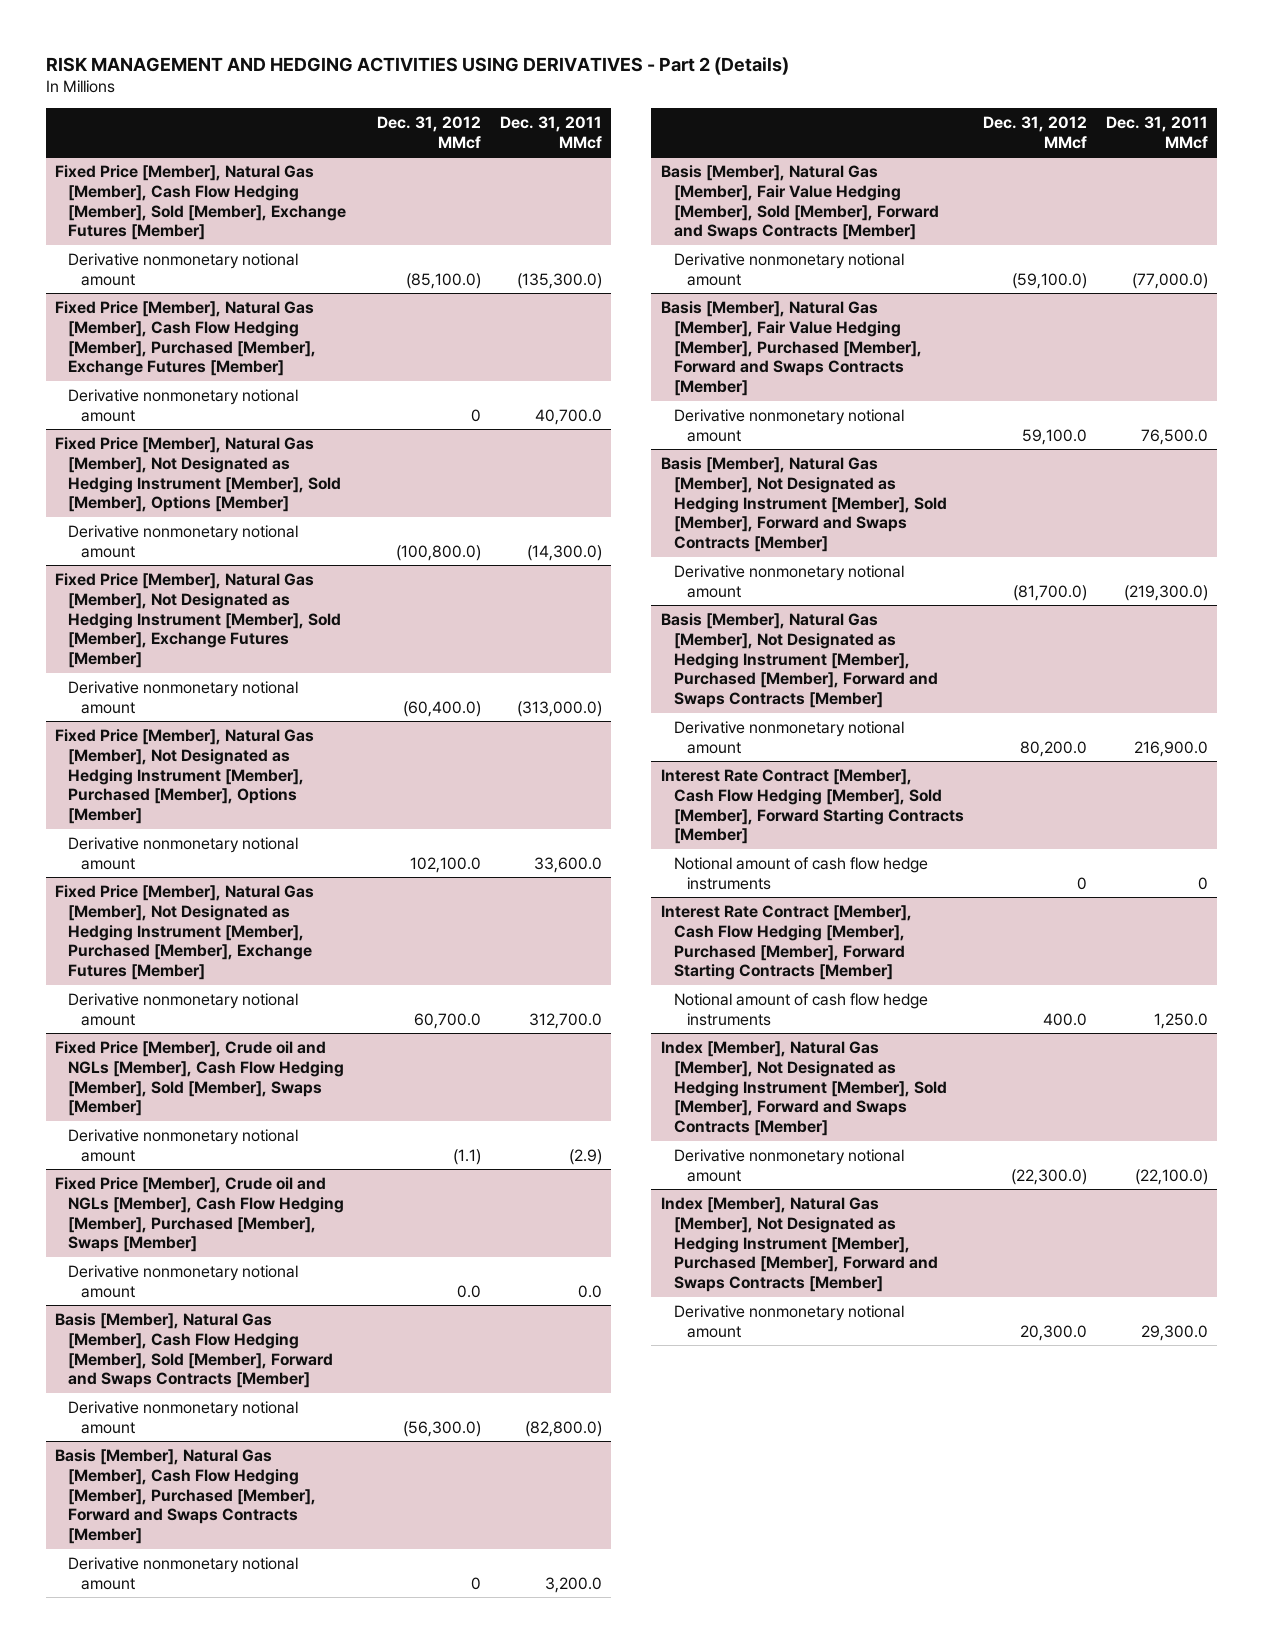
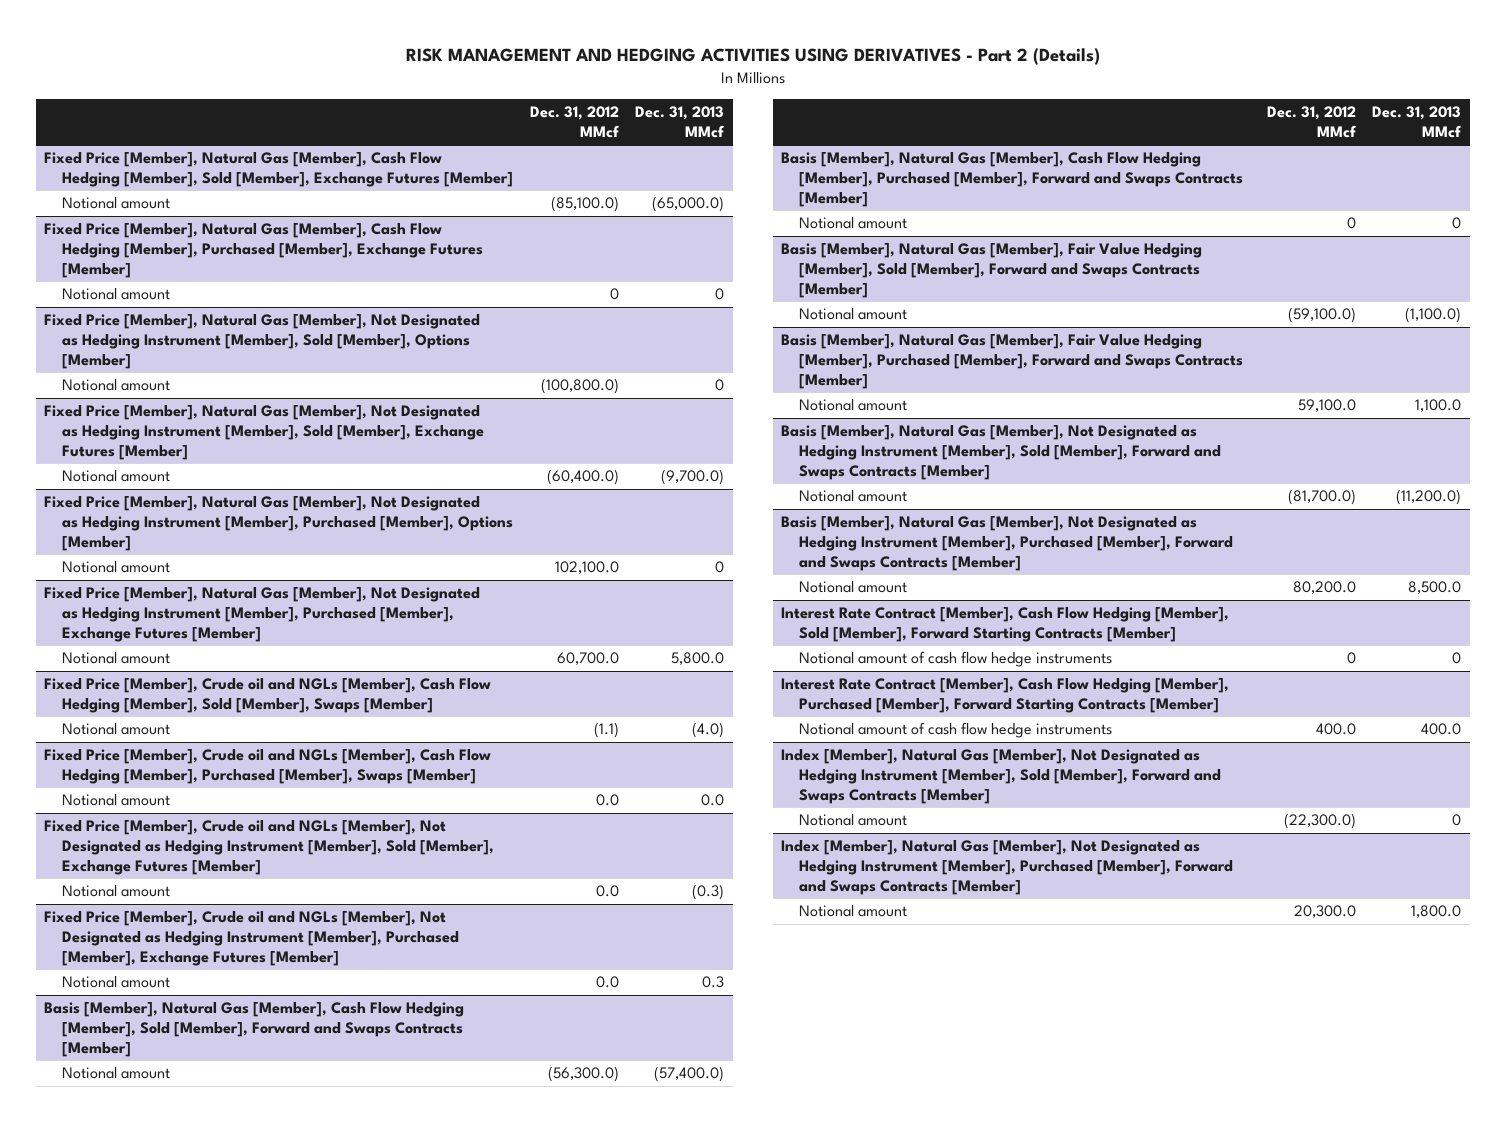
[499,116,602,149] Dec. 31, 2011 MMcf -> none
none -> [635,106,725,138] Dec. 31, 2013 MMcf
[68,252,299,286] Derivative nonmonetary notional amount -> [62,197,171,210] Notional amount
[68,388,299,422] Derivative nonmonetary notional amount -> [62,288,171,301] Notional amount
[68,524,299,558] Derivative nonmonetary notional amount -> [62,379,171,392] Notional amount
[68,680,299,714] Derivative nonmonetary notional amount -> [62,470,171,483] Notional amount
[68,836,299,870] Derivative nonmonetary notional amount -> [62,561,171,574] Notional amount
[68,992,299,1026] Derivative nonmonetary notional amount -> [62,652,171,665] Notional amount
[68,1128,299,1162] Derivative nonmonetary notional amount -> [62,723,171,736] Notional amount
[68,1264,299,1298] Derivative nonmonetary notional amount -> [62,794,171,807] Notional amount
none -> [44,820,495,875] Fixed Price [Member], Crude oil and NGLs [Member], Not Designated as Hedging Instrument [Member], Sold [Member], Exchange Futures [Member]
none -> [62,885,171,898] Notional amount
none -> [44,911,460,966] Fixed Price [Member], Crude oil and NGLs [Member], Not Designated as Hedging Instrument [Member], Purchased [Member], Exchange Futures [Member]
none -> [62,976,171,989] Notional amount
[68,1400,299,1434] Derivative nonmonetary notional amount -> [62,1067,171,1080] Notional amount
[68,1556,299,1590] Derivative nonmonetary notional amount -> [799,217,908,230] Notional amount
[673,252,904,286] Derivative nonmonetary notional amount -> [799,308,908,321] Notional amount
[673,408,904,442] Derivative nonmonetary notional amount -> [799,399,908,412] Notional amount
[673,564,904,598] Derivative nonmonetary notional amount -> [799,490,908,503] Notional amount
[673,720,904,754] Derivative nonmonetary notional amount -> [799,581,908,594] Notional amount
[673,1148,904,1182] Derivative nonmonetary notional amount -> [799,814,908,827] Notional amount
[673,1304,904,1338] Derivative nonmonetary notional amount -> [799,905,908,918] Notional amount

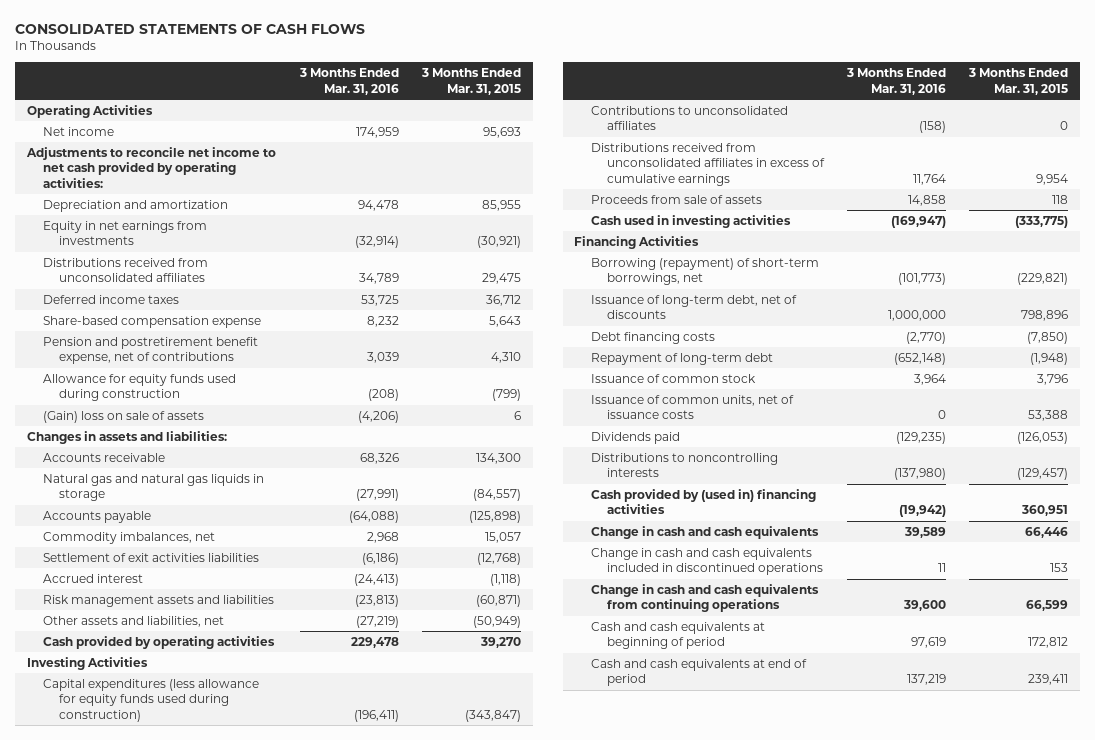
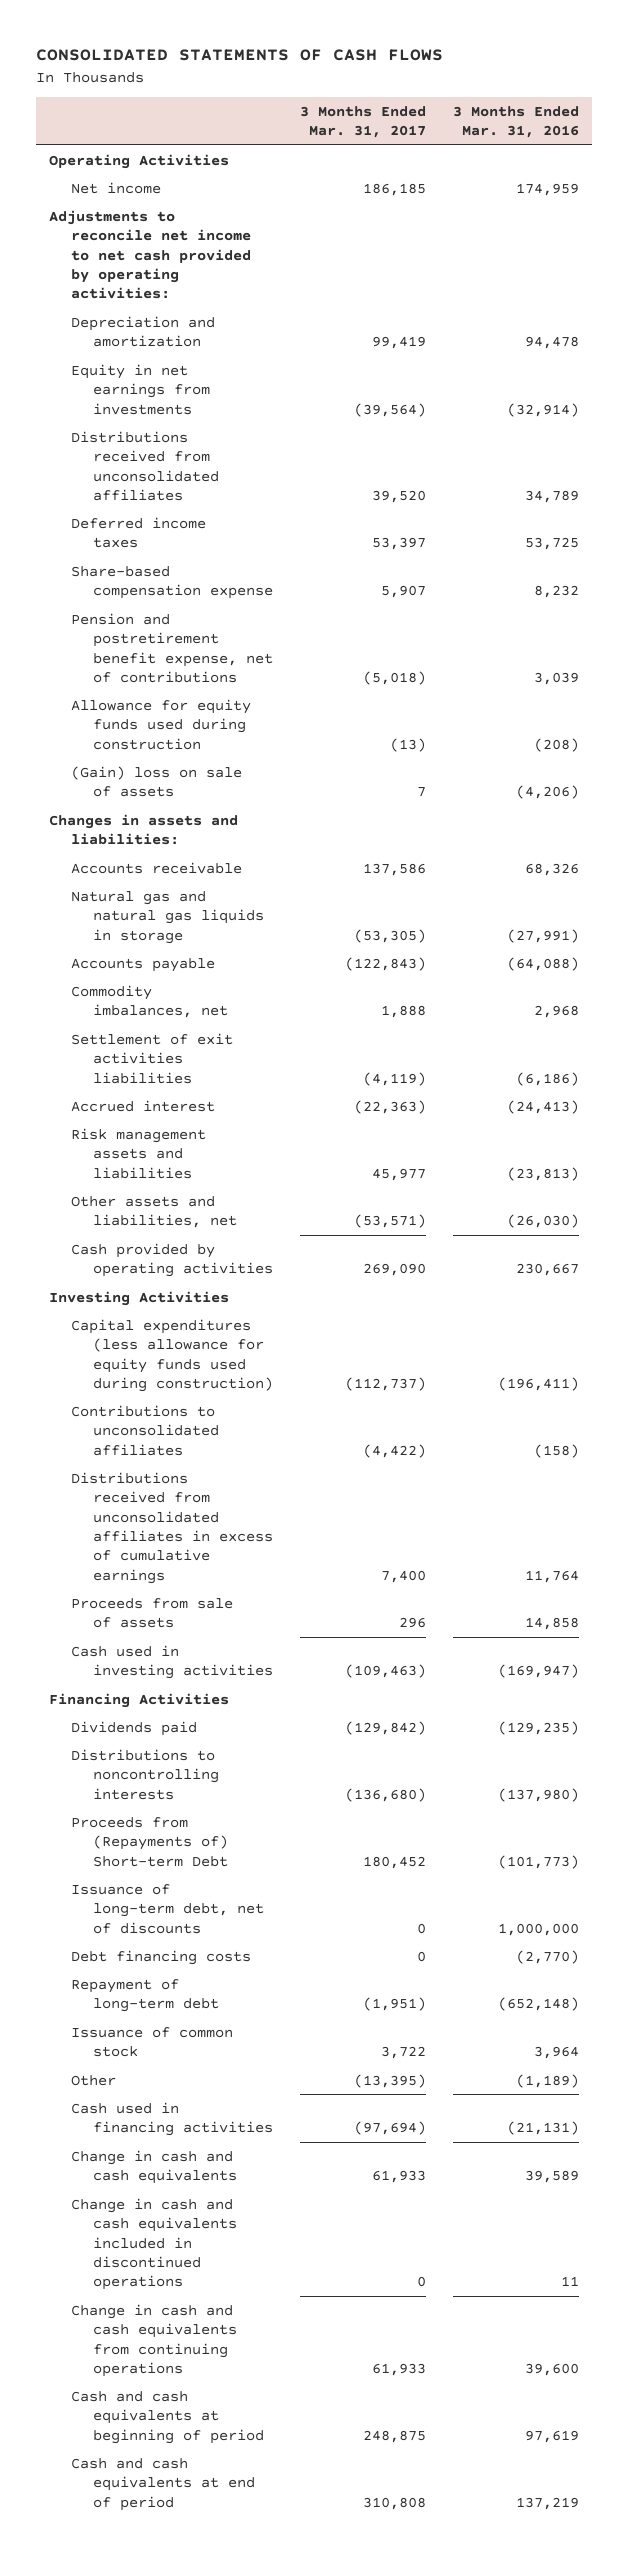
[420,68,521,95] 3 Months Ended Mar. 31, 2015 -> none
none -> [299,106,426,139] 3 Months Ended Mar. 31, 2017
[355,615,399,628] (27,219) -> [506,1214,579,1229] (26,030)
[350,636,399,648] 229,478 -> [515,1263,579,1277] 230,667
[590,431,680,444] Dividends paid -> [71,1720,198,1736] Dividends paid
[590,452,778,478] Distributions to noncontrolling interests -> [71,1748,220,1800] Distributions to noncontrolling interests
[590,257,819,286] Borrowing (repayment) of short-term borrowings, net -> [71,1816,229,1867] Proceeds from (Repayments of) Short-term Debt
[590,394,794,420] Issuance of common units, net of issuance costs -> none
none -> [71,2074,117,2086] Other
[590,488,816,515] Cash provided by (used in) financing activities -> [71,2101,274,2137] Cash used in financing activities
[899,505,947,518] (19,942) -> [506,2121,579,2136] (21,131)

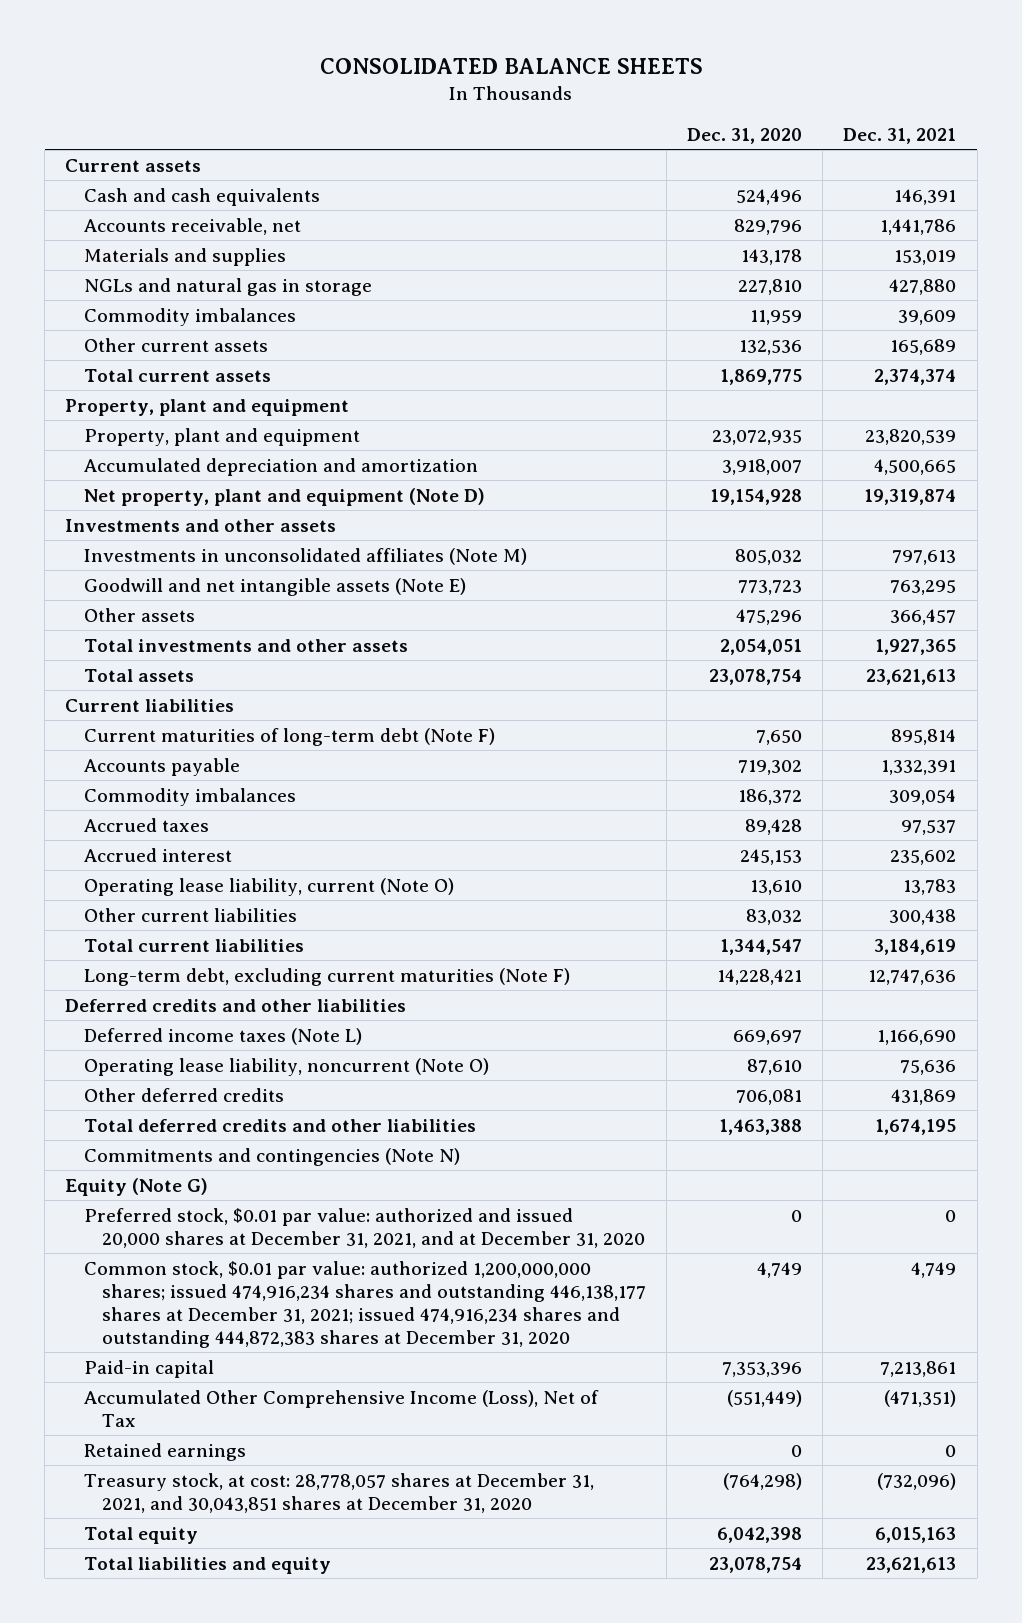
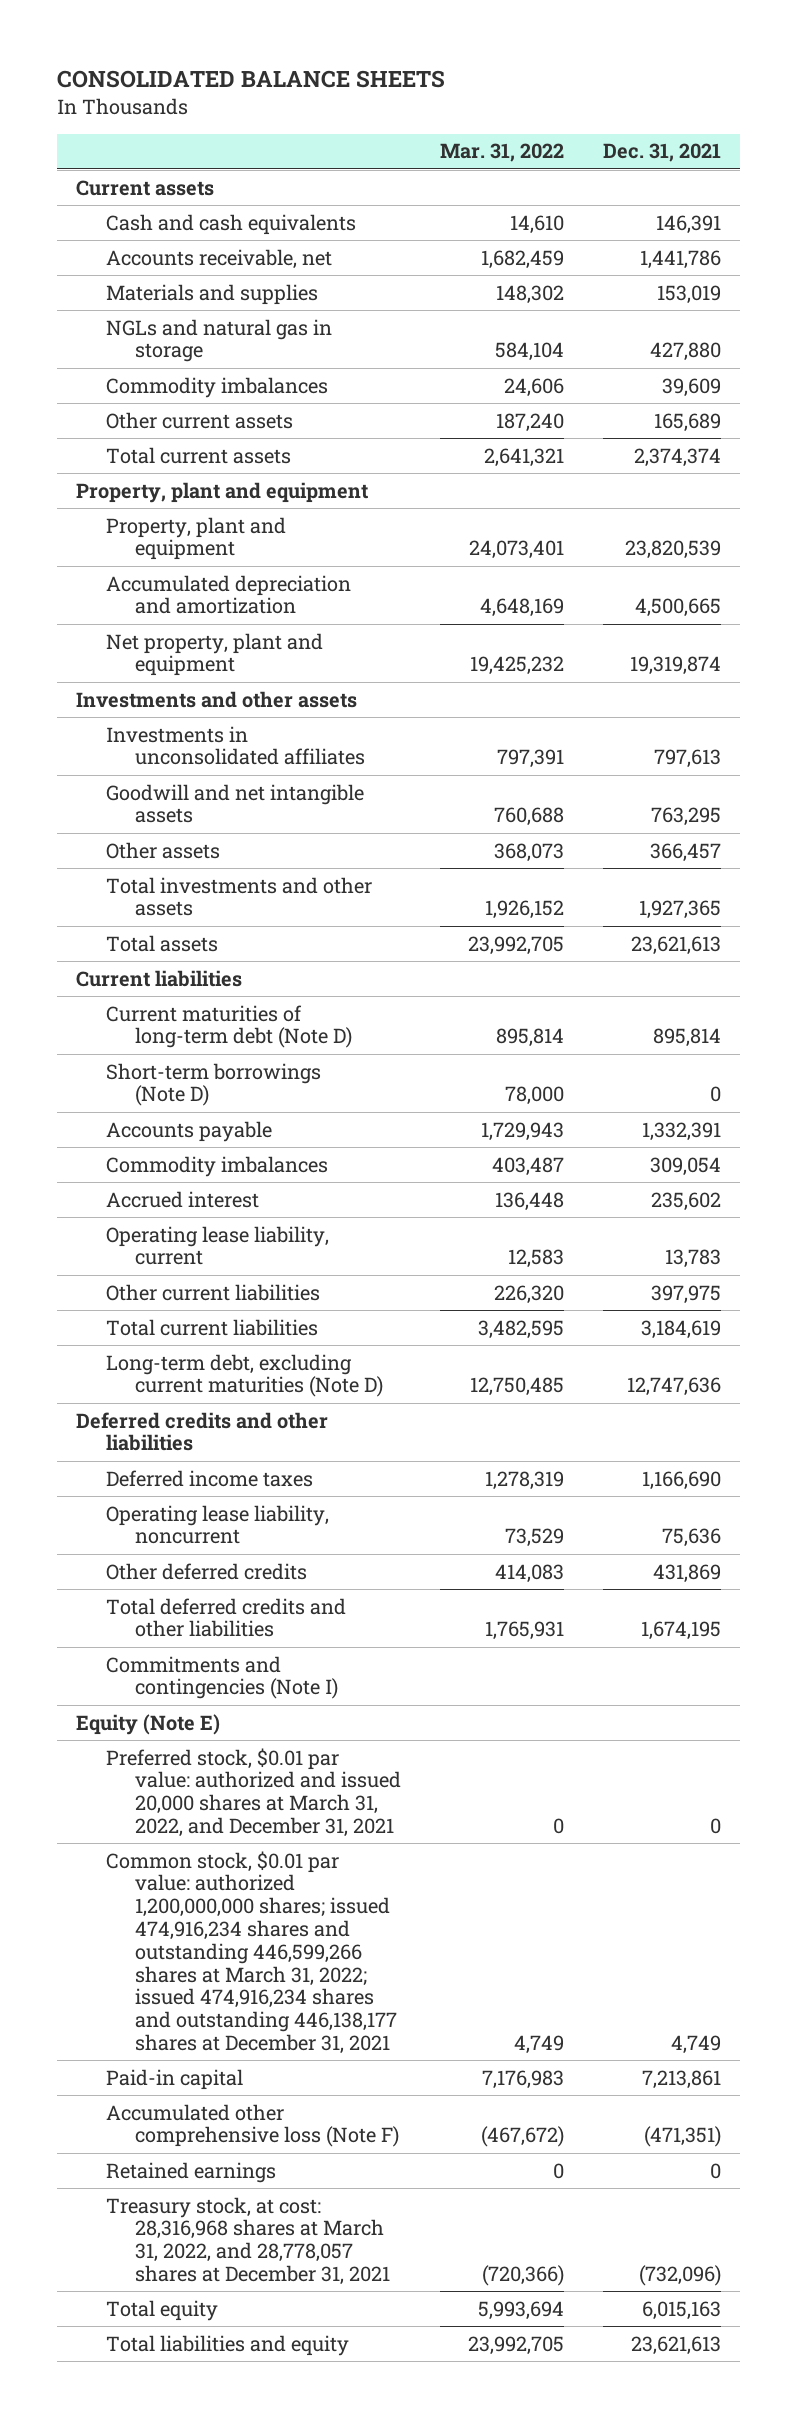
[687,127,803,144] Dec. 31, 2020 -> none
none -> [439,143,564,163] Mar. 31, 2022
[83,487,485,506] Net property, plant and equipment (Note D) -> [105,632,323,677] Net property, plant and equipment
[83,547,527,565] Investments in unconsolidated affiliates (Note M) -> [105,725,366,766] Investments in unconsolidated affiliates
[83,577,466,596] Goodwill and net intangible assets (Note E) -> [105,783,364,824] Goodwill and net intangible assets
[83,727,495,746] Current maturities of long-term debt (Note F) -> [105,1004,353,1049] Current maturities of long-term debt (Note D)
none -> [105,1062,321,1107] Short-term borrowings (Note D)
[83,817,209,832] Accrued taxes -> none
[83,877,454,896] Operating lease liability, current (Note O) -> [105,1225,329,1266] Operating lease liability, current
[889,908,957,925] 300,438 -> [650,1284,721,1304] 397,975
[83,967,570,986] Long-term debt, excluding current maturities (Note F) -> [105,1353,384,1398] Long-term debt, excluding current maturities (Note D)
[83,1027,362,1045] Deferred income taxes (Note L) -> [105,1469,313,1487] Deferred income taxes
[83,1057,489,1076] Operating lease liability, noncurrent (Note O) -> [105,1504,329,1545] Operating lease liability, noncurrent
[83,1147,460,1166] Commitments and contingencies (Note N) -> [105,1655,339,1700] Commitments and contingencies (Note I)
[65,1177,209,1196] Equity (Note G) -> [75,1713,220,1735] Equity (Note E)
[83,1207,645,1248] Preferred stock, $0.01 par value: authorized and issued 20,000 shares at December 31, 2021, and at December 31, 2020 -> [105,1747,402,1837] Preferred stock, $0.01 par value: authorized and issued 20,000 shares at March 31, 2022, and December 31, 2021
[83,1260,646,1349] Common stock, $0.01 par value: authorized 1,200,000,000 shares; issued 474,916,234 shares and outstanding 446,138,177 shares at December 31, 2021; issued 474,916,234 shares and outstanding 444,872,383 shares at December 31, 2020 -> [105,1850,398,2054] Common stock, $0.01 par value: authorized 1,200,000,000 shares; issued 474,916,234 shares and outstanding 446,599,266 shares at March 31, 2022; issued 474,916,234 shares and outstanding 446,138,177 shares at December 31, 2021
[83,1389,599,1427] Accumulated Other Comprehensive Income (Loss), Net of Tax -> [105,2103,400,2148] Accumulated other comprehensive loss (Note F)
[83,1472,594,1513] Treasury stock, at cost: 28,778,057 shares at December 31, 2021, and 30,043,851 shares at December 31, 2020 -> [105,2196,391,2285] Treasury stock, at cost: 28,316,968 shares at March 31, 2022, and 28,778,057 shares at December 31, 2021

